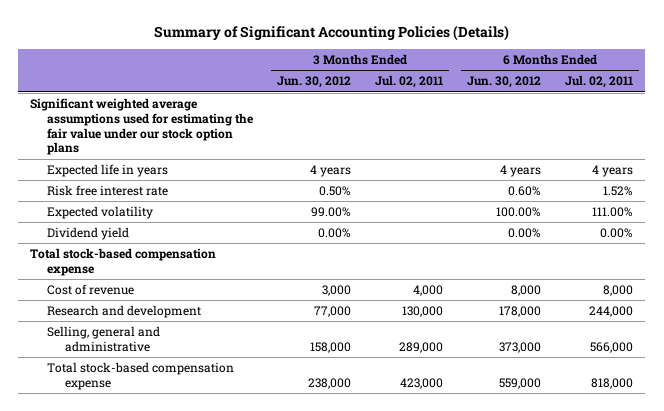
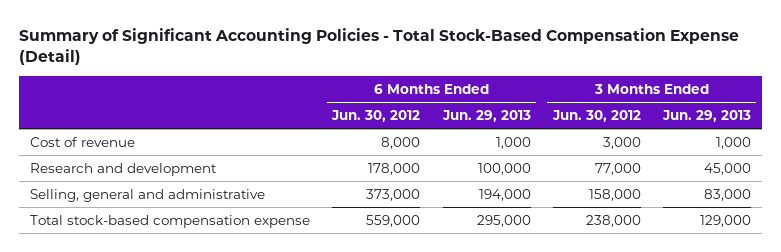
[153,24,509,41] Summary of Significant Accounting Policies (Details) -> [19,27,740,65] Summary of Significant Accounting Policies - Total Stock-Based Compensation Expense (Detail)
[375,75,444,89] Jul. 02, 2011 -> none
[565,75,634,89] Jul. 02, 2011 -> none
none -> [441,110,531,123] Jun. 29, 2013
none -> [661,110,751,123] Jun. 29, 2013
[30,98,254,156] Significant weighted average assumptions used for estimating the fair value under our stock option plans -> none
[47,164,169,178] Expected life in years -> none
[47,185,169,197] Risk free interest rate -> none
[47,206,154,220] Expected volatility -> none
[47,227,130,241] Dividend yield -> none
[30,248,217,276] Total stock-based compensation expense -> none

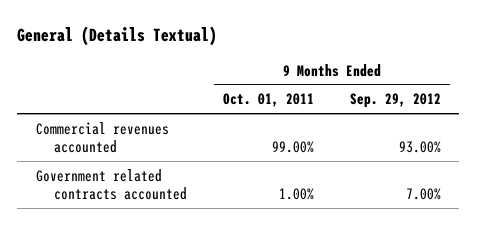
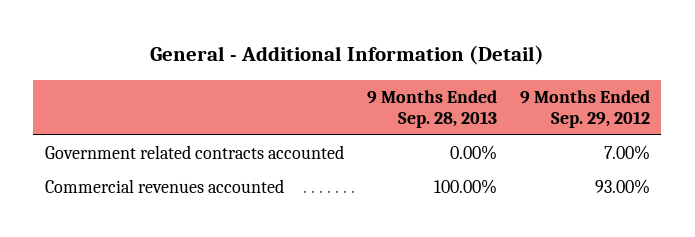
[17,25,218,46] General (Details Textual) -> [150,45,545,66] General - Additional Information (Detail)
[223,93,315,108] Oct. 01, 2011 -> none
none -> [366,89,497,128] 9 Months Ended Sep. 28, 2013
[35,121,169,154] Commercial revenues accounted -> [44,179,284,194] Commercial revenues accounted

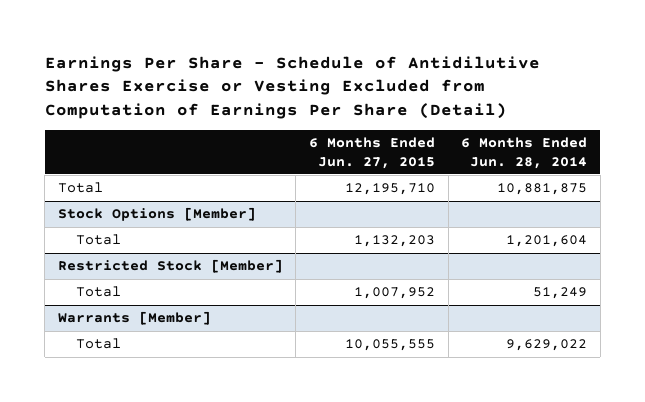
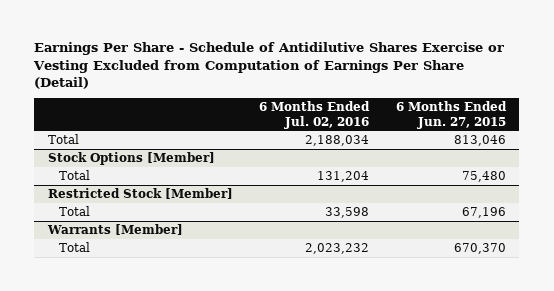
[461,136,588,169] 6 Months Ended Jun. 28, 2014 -> none
none -> [259,101,371,129] 6 Months Ended Jul. 02, 2016
[345,183,436,196] 12,195,710 -> [453,134,506,146] 813,046
[354,235,436,248] 1,132,203 -> [461,170,506,182] 75,480
[354,287,436,300] 1,007,952 -> [461,206,506,218] 67,196
[345,339,436,352] 10,055,555 -> [453,242,506,254] 670,370

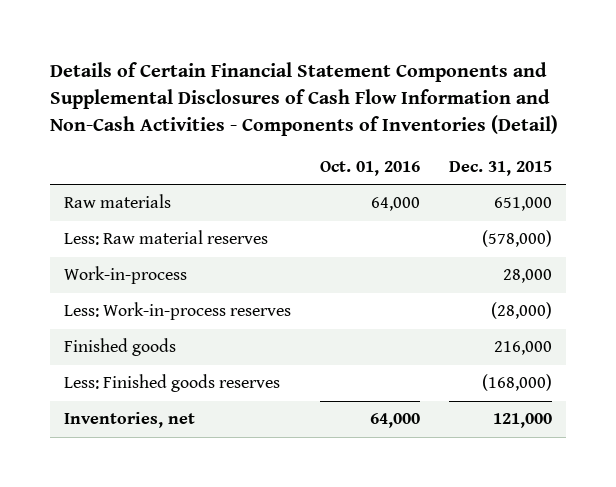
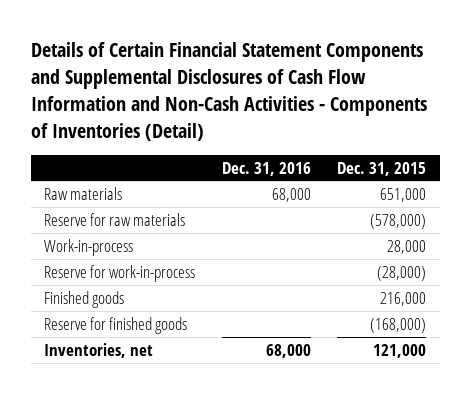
[320,160,421,176] Oct. 01, 2016 -> none
none -> [221,161,311,176] Dec. 31, 2016
[64,230,269,246] Less: Raw material reserves -> [44,212,186,226] Reserve for raw materials
[64,302,292,321] Less: Work-in-process reserves -> [44,264,196,282] Reserve for work-in-process
[64,374,281,393] Less: Finished goods reserves -> [44,316,188,334] Reserve for finished goods

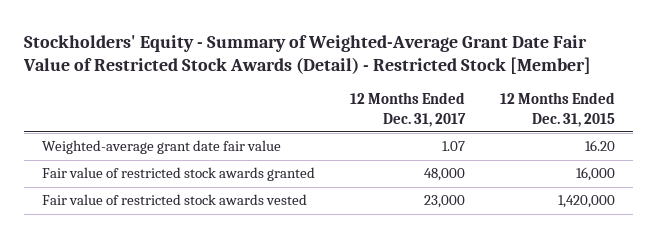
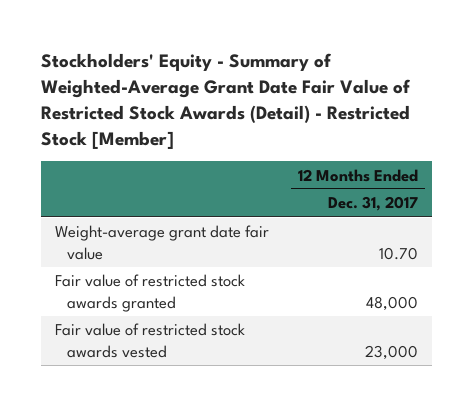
[500,92,616,127] 12 Months Ended Dec. 31, 2015 -> none
[41,140,281,155] Weighted-average grant date fair value -> [55,225,270,260] Weight-average grant date fair value
[441,141,465,152] 1.07 -> [378,246,418,260] 10.70

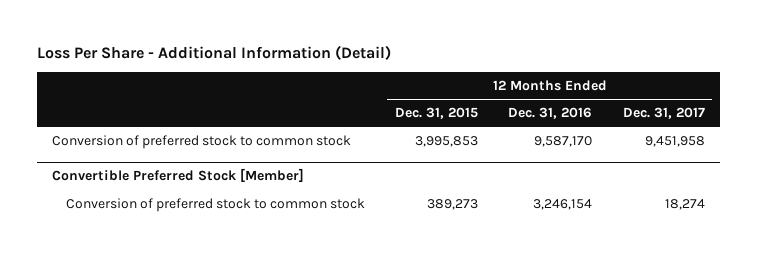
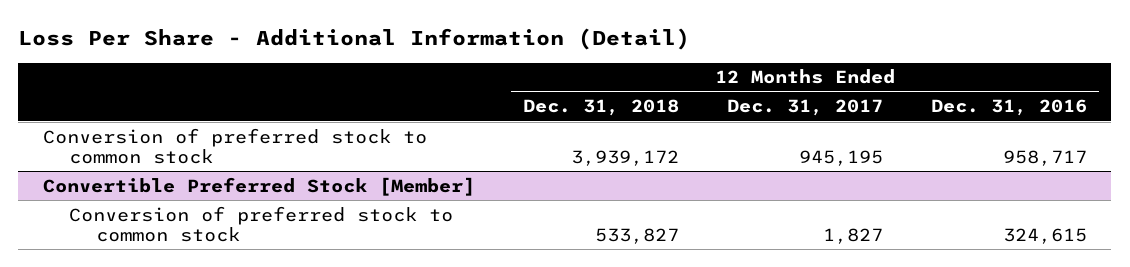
[395,107,479,120] Dec. 31, 2015 -> none
none -> [522,99,679,117] Dec. 31, 2018
[534,135,593,147] 9,587,170 -> [1003,149,1088,166] 958,717
[644,135,705,147] 9,451,958 -> [799,149,884,166] 945,195
[533,198,593,210] 3,246,154 -> [1003,227,1088,244] 324,615
[664,198,705,210] 18,274 -> [823,227,884,244] 1,827

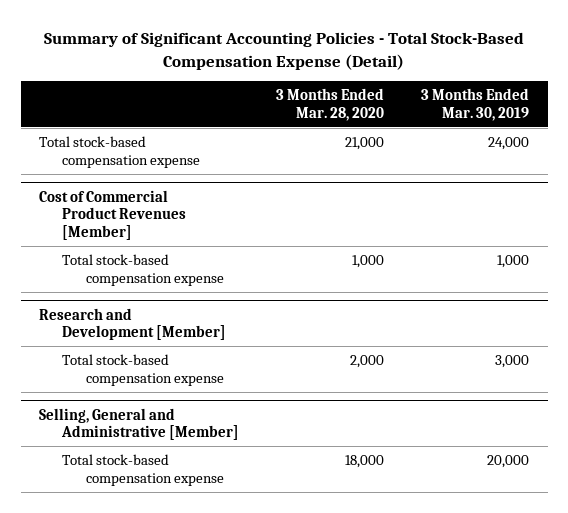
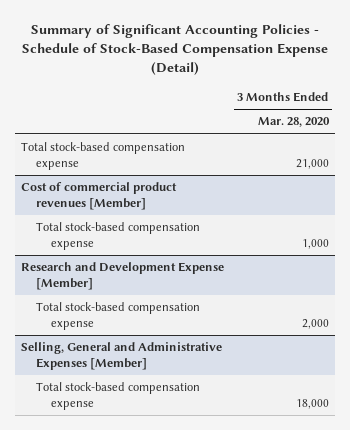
[44,31,525,70] Summary of Significant Accounting Policies - Total Stock-Based Compensation Expense (Detail) -> [22,23,329,76] Summary of Significant Accounting Policies - Schedule of Stock-Based Compensation Expense (Detail)
[421,88,530,122] 3 Months Ended Mar. 30, 2019 -> none
[39,189,187,241] Cost of Commercial Product Revenues [Member] -> [21,182,178,210] Cost of commercial product revenues [Member]
[39,307,227,341] Research and Development [Member] -> [21,262,225,290] Research and Development Expense [Member]
[39,407,240,441] Selling, General and Administrative [Member] -> [21,342,223,370] Selling, General and Administrative Expenses [Member]

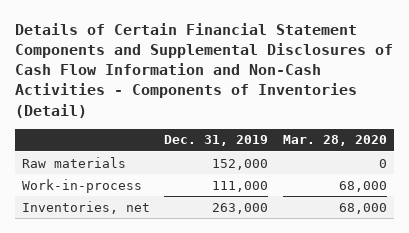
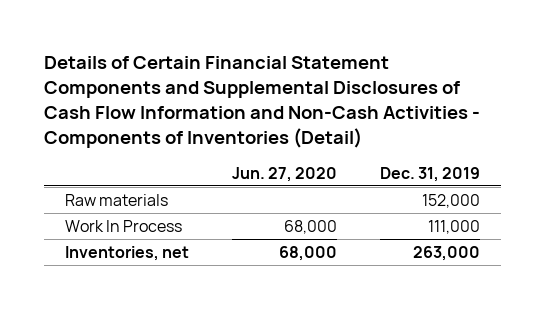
[282,135,387,147] Mar. 28, 2020 -> none
none -> [231,166,337,182] Jun. 27, 2020
[21,178,142,193] Work-in-process -> [65,219,183,232] Work In Process

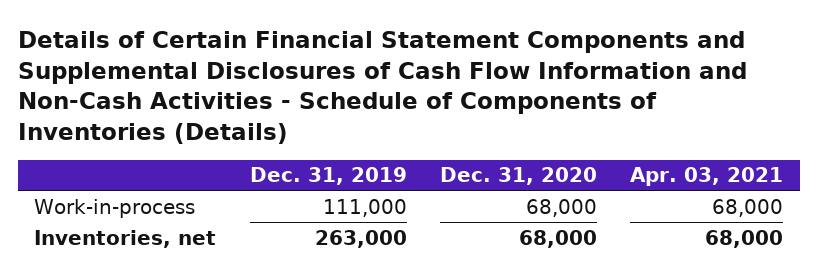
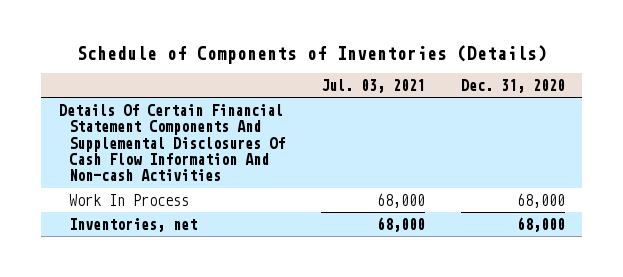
[17,31,747,144] Details of Certain Financial Statement Components and Supplemental Disclosures of Cash Flow Information and Non-Cash Activities - Schedule of Components of Inventories (Details) -> [76,45,547,65] Schedule of Components of Inventories (Details)
[249,167,407,186] Dec. 31, 2019 -> none
[630,167,784,187] Apr. 03, 2021 -> none
none -> [320,78,425,93] Jul. 03, 2021
none -> [58,103,286,182] Details Of Certain Financial Statement Components And Supplemental Disclosures Of Cash Flow Information And Non-cash Activities
[34,198,196,218] Work-in-process -> [69,193,190,206] Work In Process

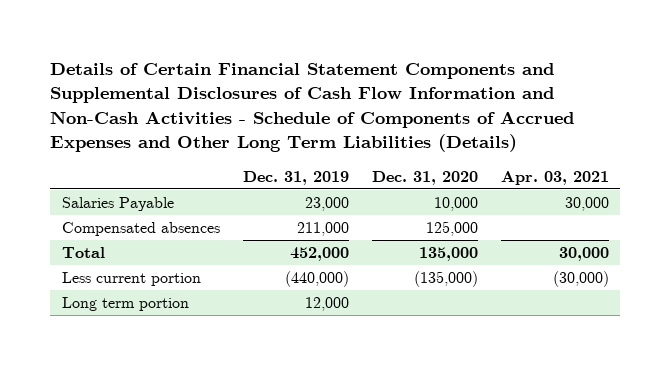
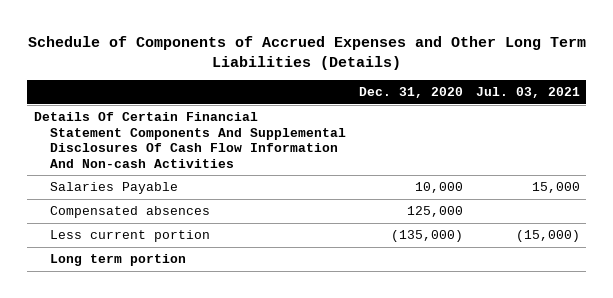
[50,62,575,152] Details of Certain Financial Statement Components and Supplemental Disclosures of Cash Flow Information and Non-Cash Activities - Schedule of Components of Accrued Expenses and Other Long Term Liabilities (Details) -> [27,36,586,71] Schedule of Components of Accrued Expenses and Other Long Term Liabilities (Details)
[242,170,349,185] Dec. 31, 2019 -> none
[500,170,609,185] Apr. 03, 2021 -> none
none -> [475,87,580,99] Jul. 03, 2021
none -> [33,112,346,168] Details Of Certain Financial Statement Components And Supplemental Disclosures Of Cash Flow Information And Non-cash Activities
[61,247,105,259] Total -> none

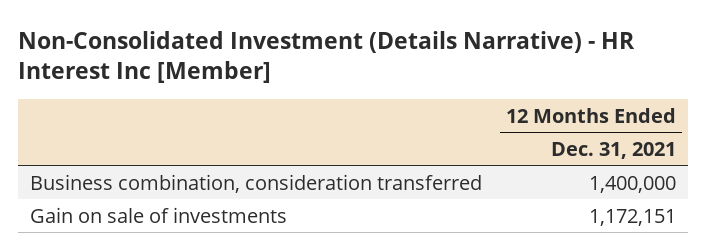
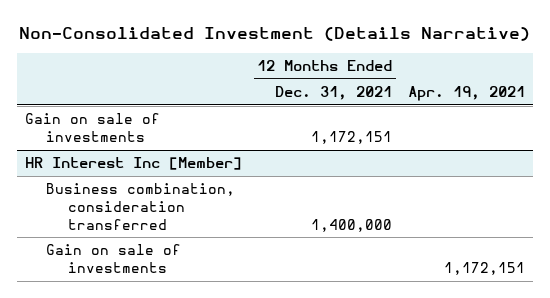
[18,30,636,84] Non-Consolidated Investment (Details Narrative) - HR Interest Inc [Member] -> [18,26,530,41] Non-Consolidated Investment (Details Narrative)
none -> [407,86,525,102] Apr. 19, 2021
[30,173,483,193] Business combination, consideration transferred -> none
none -> [24,157,242,171] HR Interest Inc [Member]
none -> [46,183,236,230] Business combination, consideration transferred
none -> [46,244,182,274] Gain on sale of investments

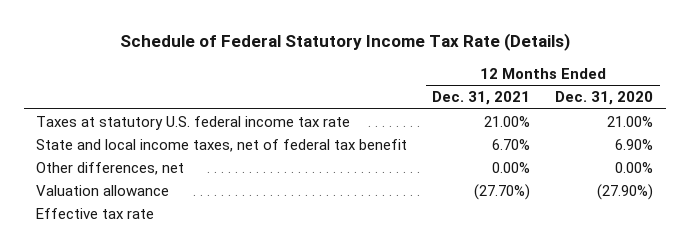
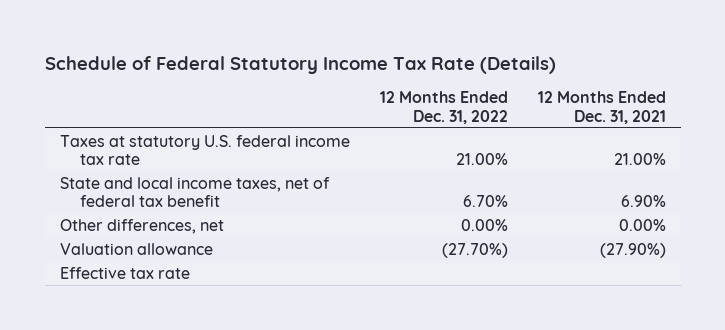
[555,91,654,106] Dec. 31, 2020 -> none
none -> [379,91,508,124] 12 Months Ended Dec. 31, 2022
[492,138,531,150] 6.70% -> [620,195,666,208] 6.90%
[474,183,531,200] (27.70%) -> [599,242,666,258] (27.90%)

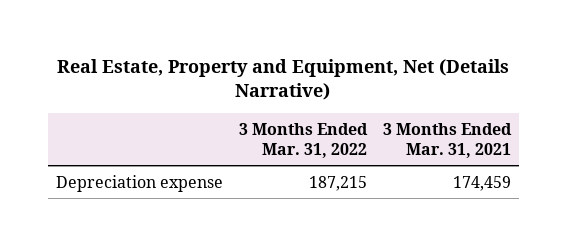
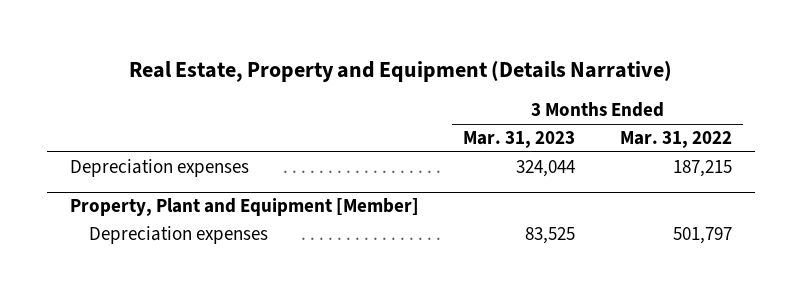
[57,58,510,101] Real Estate, Property and Equipment, Net (Details Narrative) -> [128,60,672,83] Real Estate, Property and Equipment (Details Narrative)
[382,122,512,158] 3 Months Ended Mar. 31, 2021 -> none
none -> [463,131,576,149] Mar. 31, 2023
[55,174,223,192] Depreciation expense -> [69,159,249,178] Depreciation expenses
none -> [69,198,419,217] Property, Plant and Equipment [Member]
none -> [89,226,269,245] Depreciation expenses

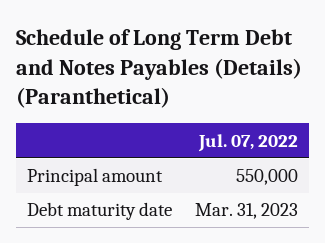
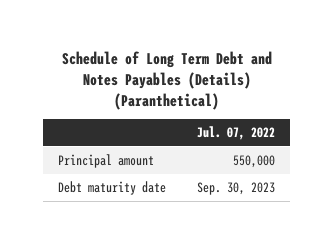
[195,203,299,220] Mar. 31, 2023 -> [196,182,275,196] Sep. 30, 2023

